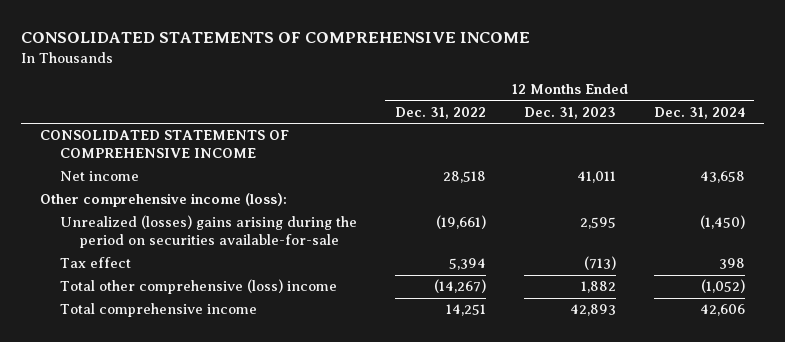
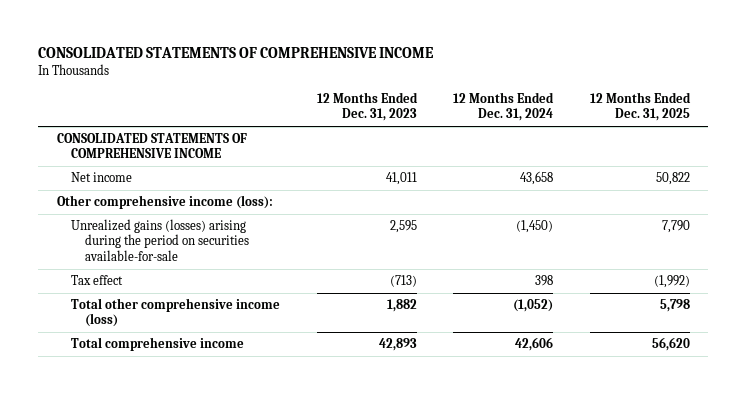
[394,106,486,119] Dec. 31, 2022 -> none
none -> [590,92,692,122] 12 Months Ended Dec. 31, 2025
[59,215,357,249] Unrealized (losses) gains arising during the period on securities available-for-sale -> [71,219,250,261] Unrealized gains (losses) arising during the period on securities available-for-sale
[59,279,337,295] Total other comprehensive (loss) income -> [71,298,281,328] Total other comprehensive income (loss)

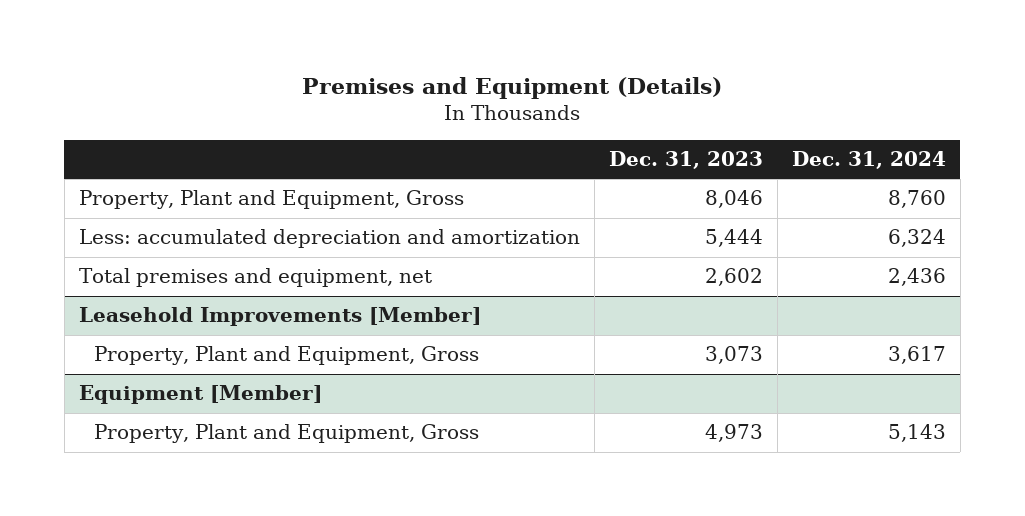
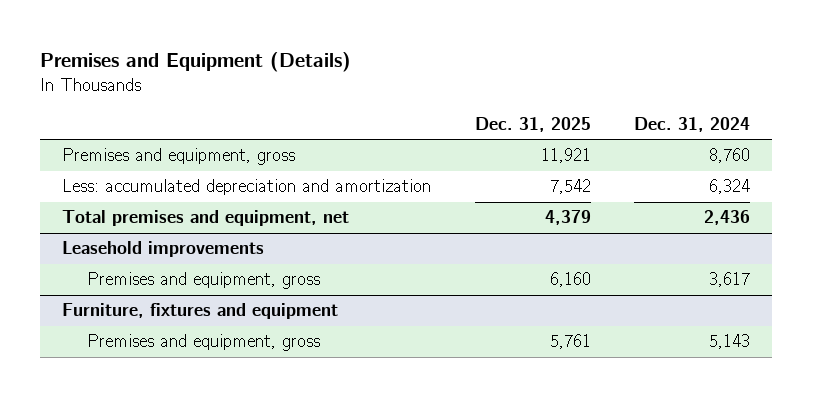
[608,150,763,169] Dec. 31, 2023 -> none
none -> [474,116,591,132] Dec. 31, 2025
[78,190,464,210] Property, Plant and Equipment, Gross -> [62,148,296,166] Premises and equipment, gross
[78,307,481,327] Leasehold Improvements [Member] -> [62,241,265,258] Leasehold improvements
[93,346,479,366] Property, Plant and Equipment, Gross -> [87,272,321,290] Premises and equipment, gross
[78,385,322,405] Equipment [Member] -> [62,303,339,320] Furniture, fixtures and equipment
[93,424,479,444] Property, Plant and Equipment, Gross -> [87,334,321,352] Premises and equipment, gross

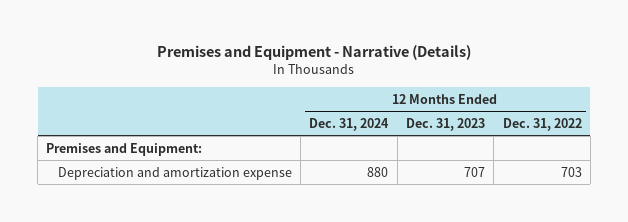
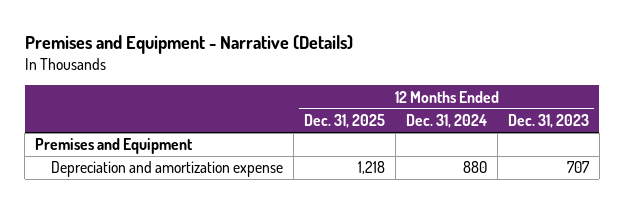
[502,117,582,131] Dec. 31, 2022 -> none
none -> [304,114,386,129] Dec. 31, 2025
[46,142,203,156] Premises and Equipment: -> [35,138,194,155] Premises and Equipment

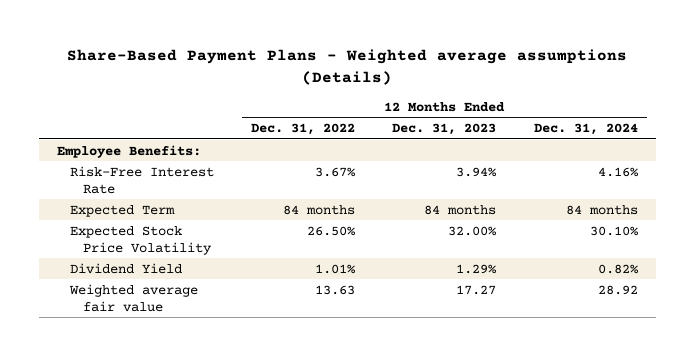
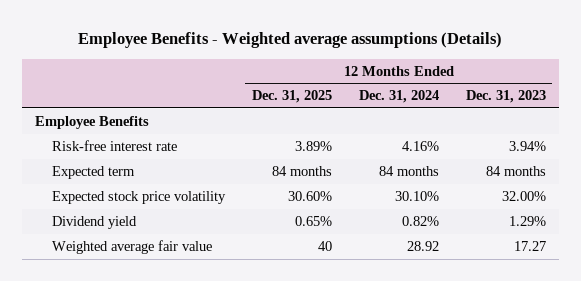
[67,49,628,85] Share-Based Payment Plans - Weighted average assumptions (Details) -> [78,32,503,49] Employee Benefits - Weighted average assumptions (Details)
[251,123,356,136] Dec. 31, 2022 -> none
none -> [251,90,332,104] Dec. 31, 2025
[57,144,202,158] Employee Benefits: -> [35,116,150,130] Employee Benefits
[69,165,214,194] Risk-Free Interest Rate -> [51,140,177,152] Risk-free interest rate
[69,204,175,217] Expected Term -> [51,166,135,180] Expected term
[69,225,212,255] Expected Stock Price Volatility -> [51,191,226,205] Expected stock price volatility
[69,262,182,274] Dividend Yield -> [51,216,137,230] Dividend yield

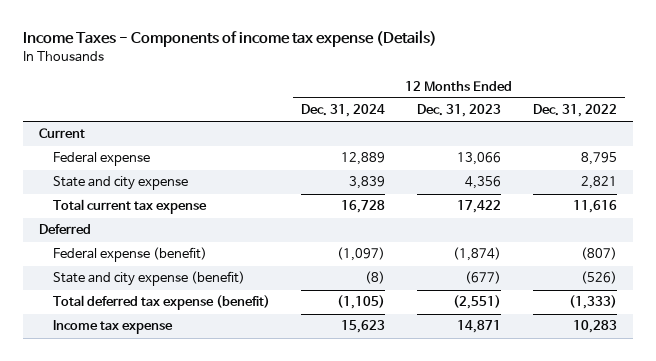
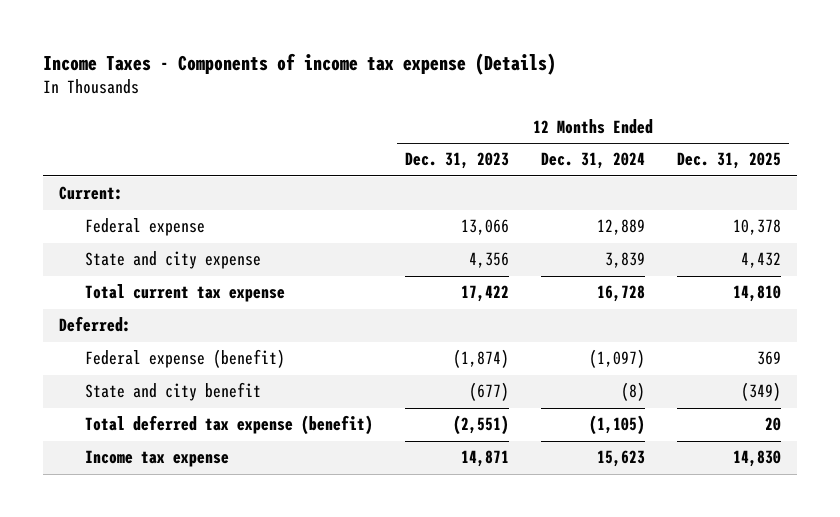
[532,104,617,118] Dec. 31, 2022 -> none
none -> [676,152,781,170] Dec. 31, 2025
[39,128,86,139] Current -> [59,186,124,201] Current:
[39,224,92,235] Deferred -> [59,316,132,333] Deferred:
[52,271,245,287] State and city expense (benefit) -> [84,382,261,402] State and city benefit

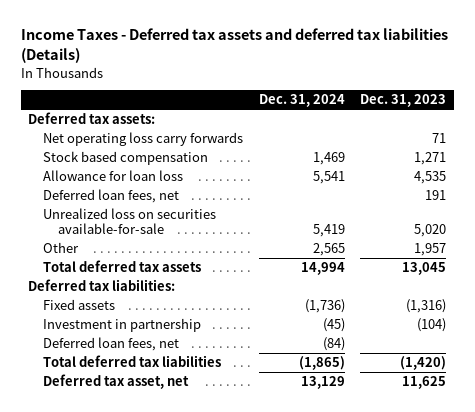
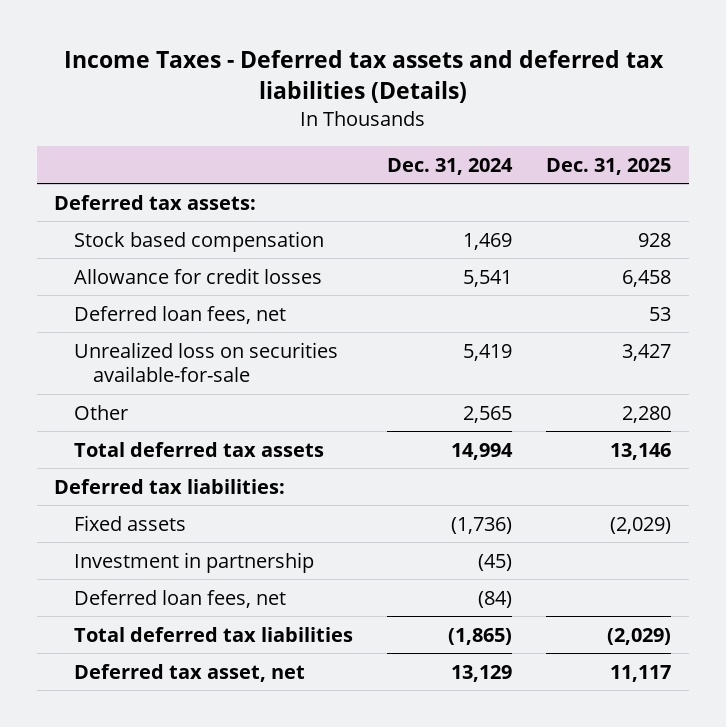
[360,94,447,108] Dec. 31, 2023 -> none
none -> [546,157,672,175] Dec. 31, 2025
[43,132,244,147] Net operating loss carry forwards -> none
[43,170,184,182] Allowance for loan loss -> [73,267,322,284] Allowance for credit losses

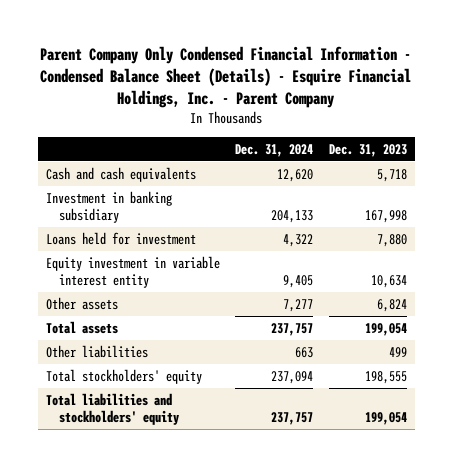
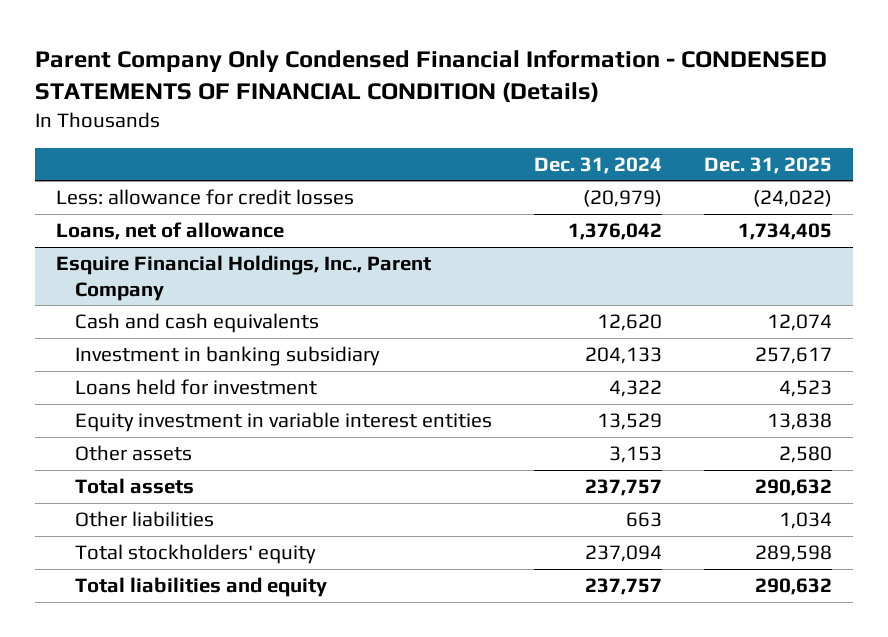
[40,45,412,108] Parent Company Only Condensed Financial Information - Condensed Balance Sheet (Details) - Esquire Financial Holdings, Inc. - Parent Company -> [34,48,827,104] Parent Company Only Condensed Financial Information - CONDENSED STATEMENTS OF FINANCIAL CONDITION (Details)
[329,143,408,157] Dec. 31, 2023 -> none
none -> [704,156,833,174] Dec. 31, 2025
none -> [55,188,354,205] Less: allowance for credit losses
none -> [55,221,284,240] Loans, net of allowance
none -> [55,254,431,301] Esquire Financial Holdings, Inc., Parent Company
[45,255,220,289] Equity investment in variable interest entity -> [75,411,493,432] Equity investment in variable interest entities
[283,275,314,289] 9,405 -> [597,412,663,430] 13,529
[283,298,314,312] 7,277 -> [609,445,663,463] 3,153
[45,392,180,426] Total liabilities and stockholders' equity -> [75,576,328,597] Total liabilities and equity

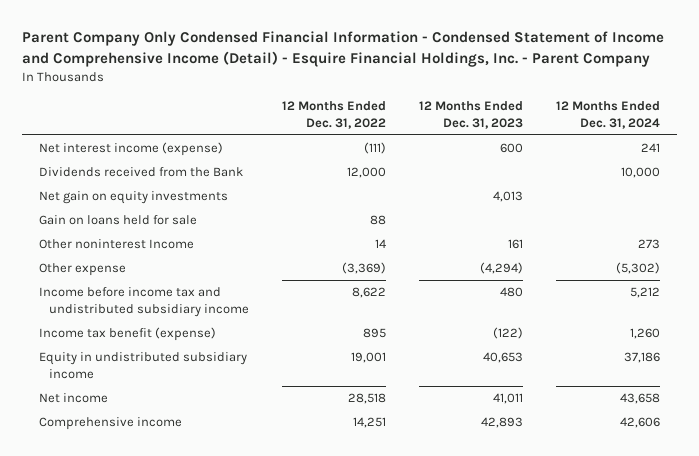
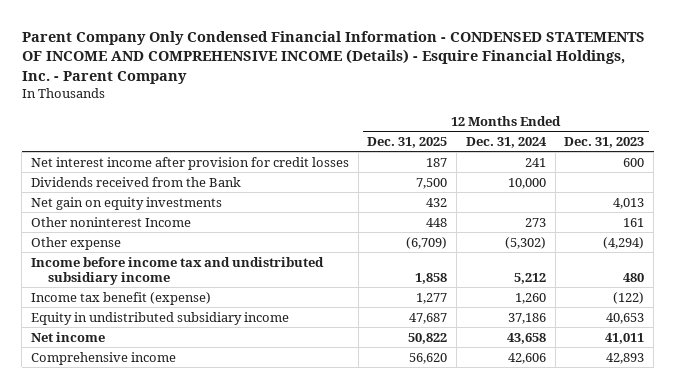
[22,31,665,67] Parent Company Only Condensed Financial Information - Condensed Statement of Income and Comprehensive Income (Detail) - Esquire Financial Holdings, Inc. - Parent Company -> [21,30,645,85] Parent Company Only Condensed Financial Information - CONDENSED STATEMENTS OF INCOME AND COMPREHENSIVE INCOME (Details) - Esquire Financial Holdings, Inc. - Parent Company
[282,101,387,129] 12 Months Ended Dec. 31, 2022 -> none
none -> [367,136,448,148] Dec. 31, 2025
[38,142,223,157] Net interest income (expense) -> [30,156,349,170] Net interest income after provision for credit losses
[38,215,197,226] Gain on loans held for sale -> none

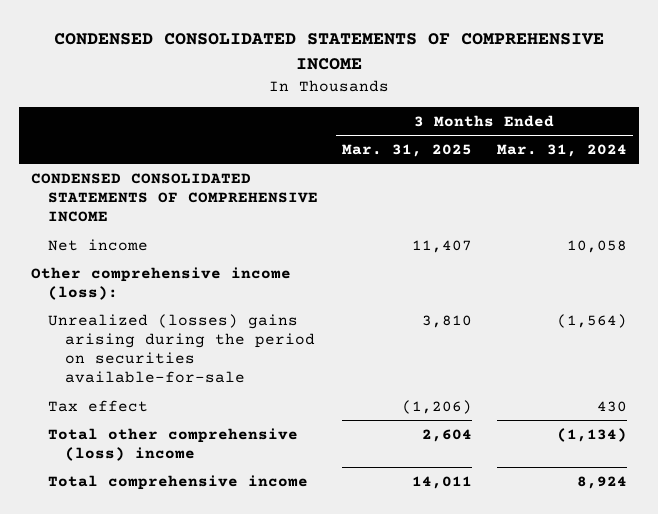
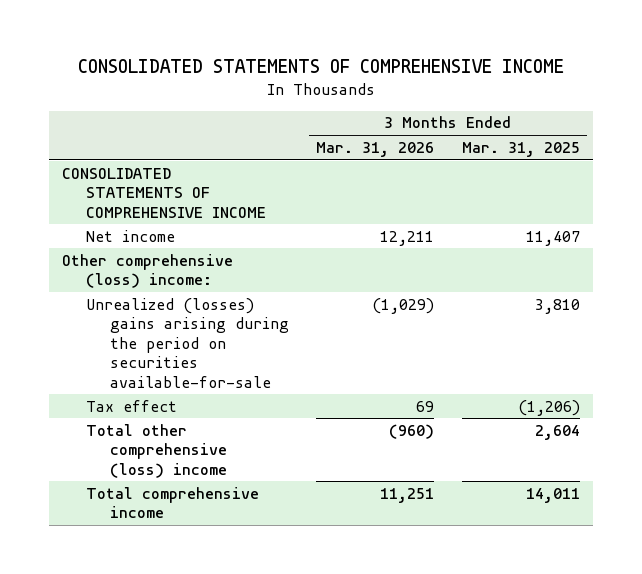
[54,33,605,71] CONDENSED CONSOLIDATED STATEMENTS OF COMPREHENSIVE INCOME -> [78,59,565,74] CONSOLIDATED STATEMENTS OF COMPREHENSIVE INCOME
[496,144,627,158] Mar. 31, 2024 -> none
none -> [316,141,435,157] Mar. 31, 2026
[31,172,319,223] CONDENSED CONSOLIDATED STATEMENTS OF COMPREHENSIVE INCOME -> [62,167,267,218] CONSOLIDATED STATEMENTS OF COMPREHENSIVE INCOME
[31,266,292,300] Other comprehensive income (loss): -> [62,253,234,289] Other comprehensive (loss) income:

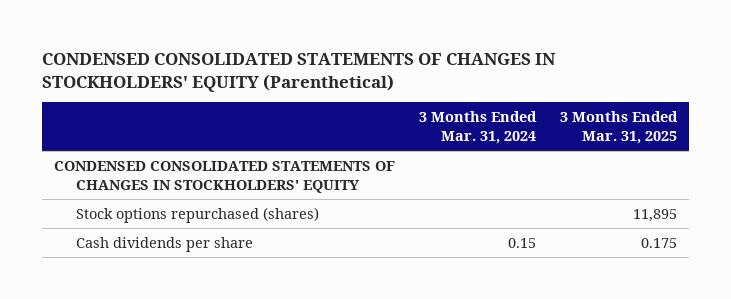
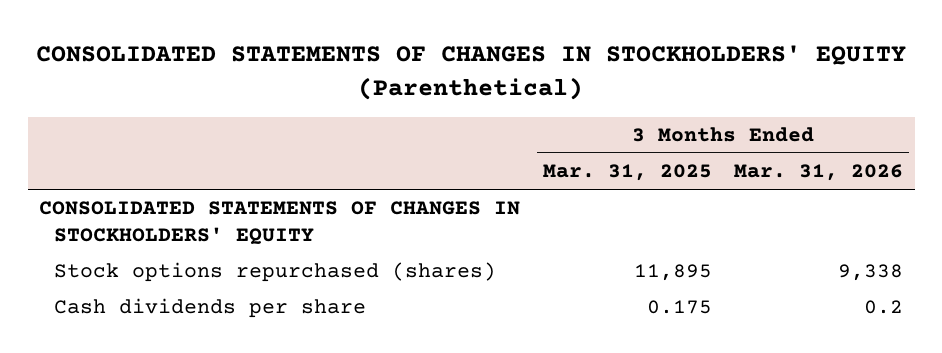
[41,52,556,92] CONDENSED CONSOLIDATED STATEMENTS OF CHANGES IN STOCKHOLDERS' EQUITY (Parenthetical) -> [36,45,907,101] CONSOLIDATED STATEMENTS OF CHANGES IN STOCKHOLDERS' EQUITY (Parenthetical)
[419,111,538,145] 3 Months Ended Mar. 31, 2024 -> none
none -> [734,164,904,182] Mar. 31, 2026
[54,160,396,193] CONDENSED CONSOLIDATED STATEMENTS OF CHANGES IN STOCKHOLDERS' EQUITY -> [39,201,521,246] CONSOLIDATED STATEMENTS OF CHANGES IN STOCKHOLDERS' EQUITY

